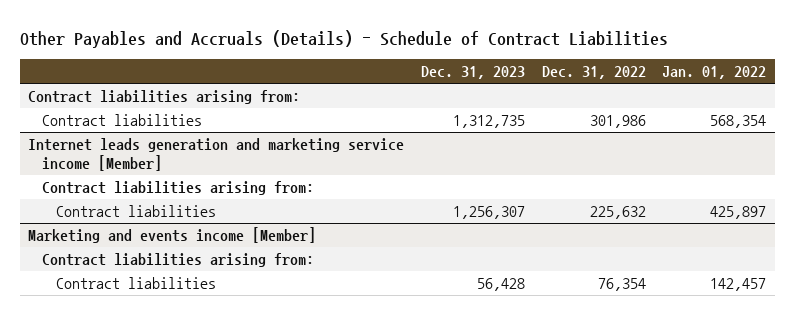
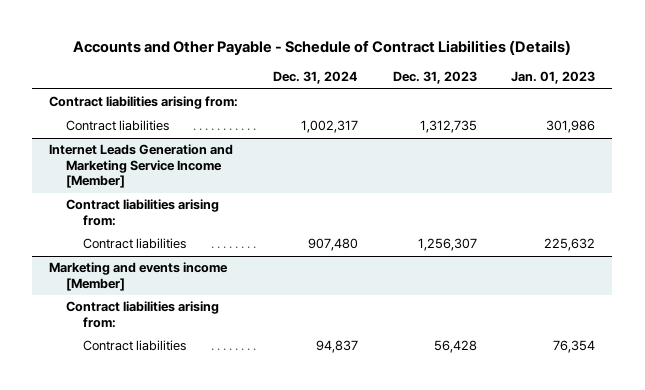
[19,29,668,48] Other Payables and Accruals (Details) - Schedule of Contract Liabilities -> [73,40,572,56] Accounts and Other Payable - Schedule of Contract Liabilities (Details)
[541,66,646,80] Dec. 31, 2022 -> none
[662,66,767,80] Jan. 01, 2022 -> none
none -> [273,71,359,85] Dec. 31, 2024
none -> [511,71,596,85] Jan. 01, 2023
[28,138,405,171] Internet leads generation and marketing service income [Member] -> [49,144,234,189] Internet Leads Generation and Marketing Service Income [Member]

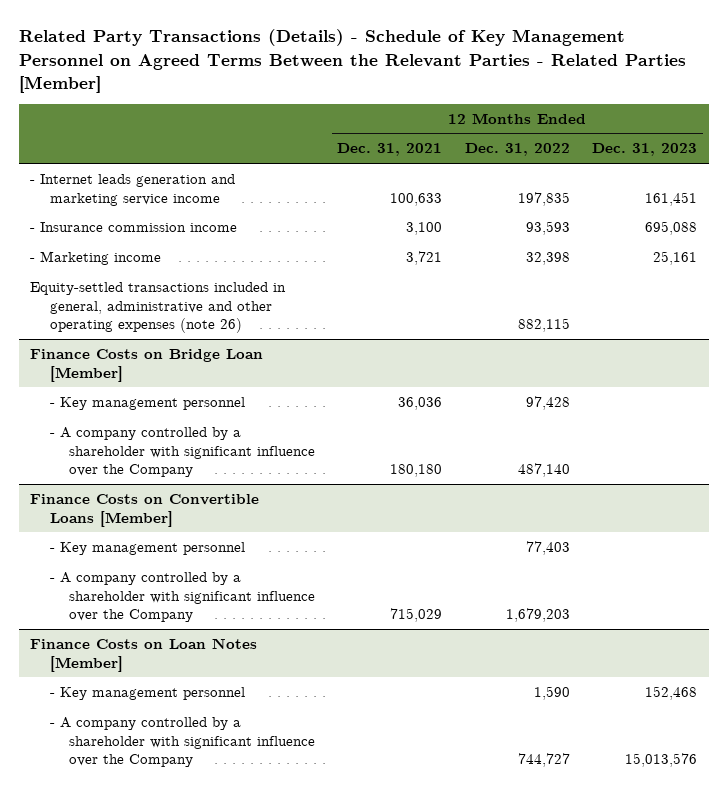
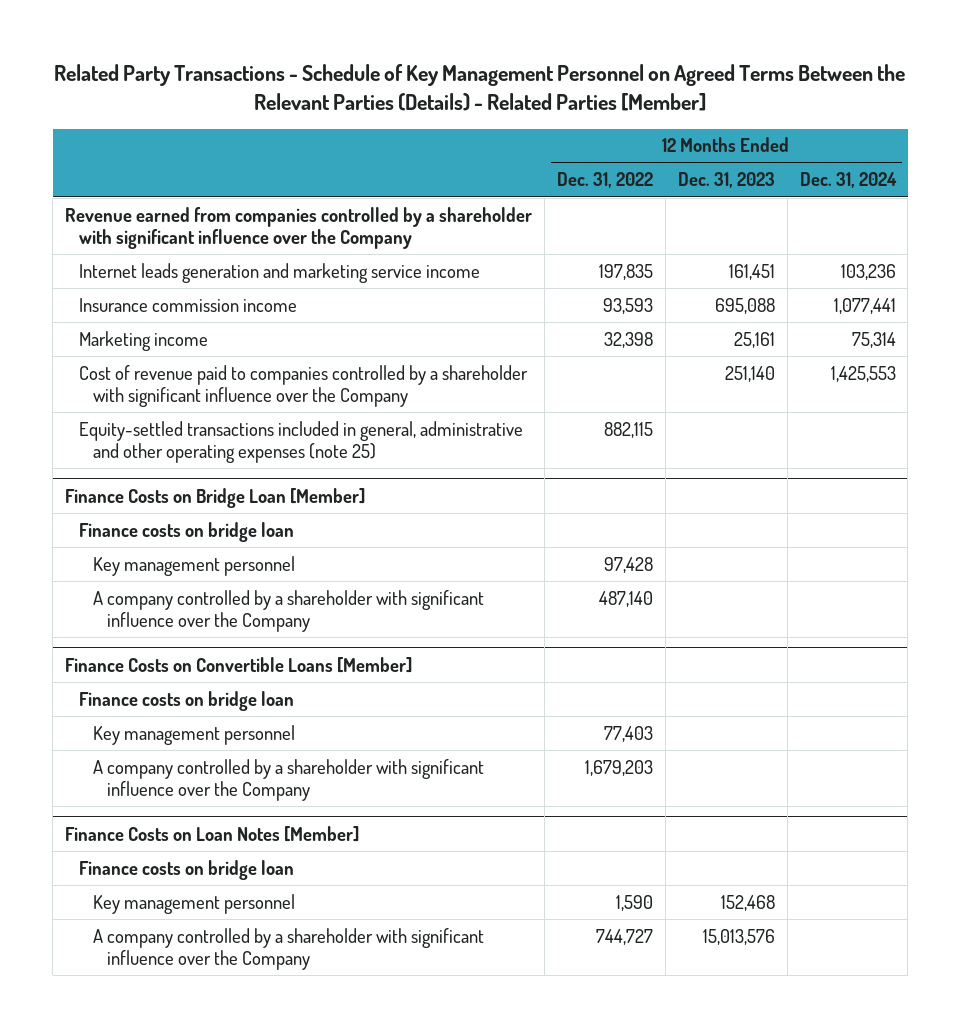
[19,29,687,93] Related Party Transactions (Details) - Schedule of Key Management Personnel on Agreed Terms Between the Relevant Parties - Related Parties [Member] -> [54,64,906,112] Related Party Transactions - Schedule of Key Management Personnel on Agreed Terms Between the Relevant Parties (Details) - Related Parties [Member]
[337,143,443,157] Dec. 31, 2021 -> none
none -> [799,172,897,189] Dec. 31, 2024
none -> [65,206,533,249] Revenue earned from companies controlled by a shareholder with significant influence over the Company
[30,174,236,206] - Internet leads generation and marketing service income -> [79,262,481,283] Internet leads generation and marketing service income
[30,222,238,233] - Insurance commission income -> [79,297,298,312] Insurance commission income
[30,251,162,266] - Marketing income -> [79,330,209,351] Marketing income
none -> [79,364,529,407] Cost of revenue paid to companies controlled by a shareholder with significant influence over the Company
[30,282,287,334] Equity-settled transactions included in general, administrative and other operating expenses (note 26) -> [79,420,524,463] Equity-settled transactions included in general, administrative and other operating expenses (note 25)
none -> [79,521,295,542] Finance costs on bridge loan
[49,397,245,411] - Key management personnel -> [93,555,296,576] Key management personnel
[49,427,315,478] - A company controlled by a shareholder with significant influence over the Company -> [93,589,485,632] A company controlled by a shareholder with significant influence over the Company
none -> [79,690,295,711] Finance costs on bridge loan
[49,542,245,556] - Key management personnel -> [93,724,296,745] Key management personnel
[49,572,315,623] - A company controlled by a shareholder with significant influence over the Company -> [93,758,485,801] A company controlled by a shareholder with significant influence over the Company
none -> [79,859,295,880] Finance costs on bridge loan
[49,687,245,701] - Key management personnel -> [93,893,296,914] Key management personnel
[49,717,315,768] - A company controlled by a shareholder with significant influence over the Company -> [93,927,485,970] A company controlled by a shareholder with significant influence over the Company

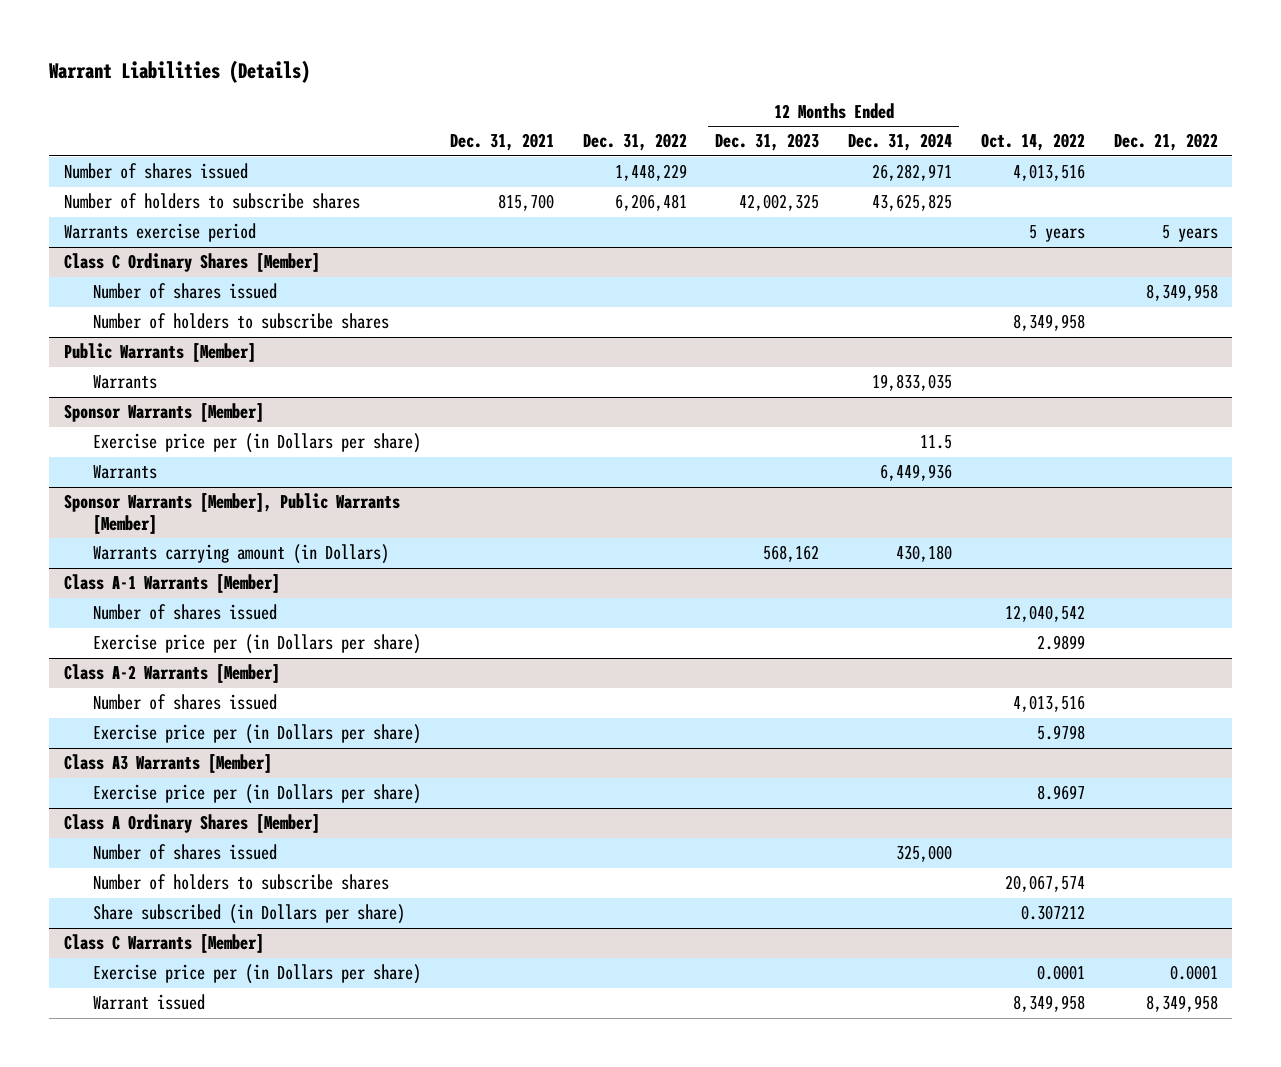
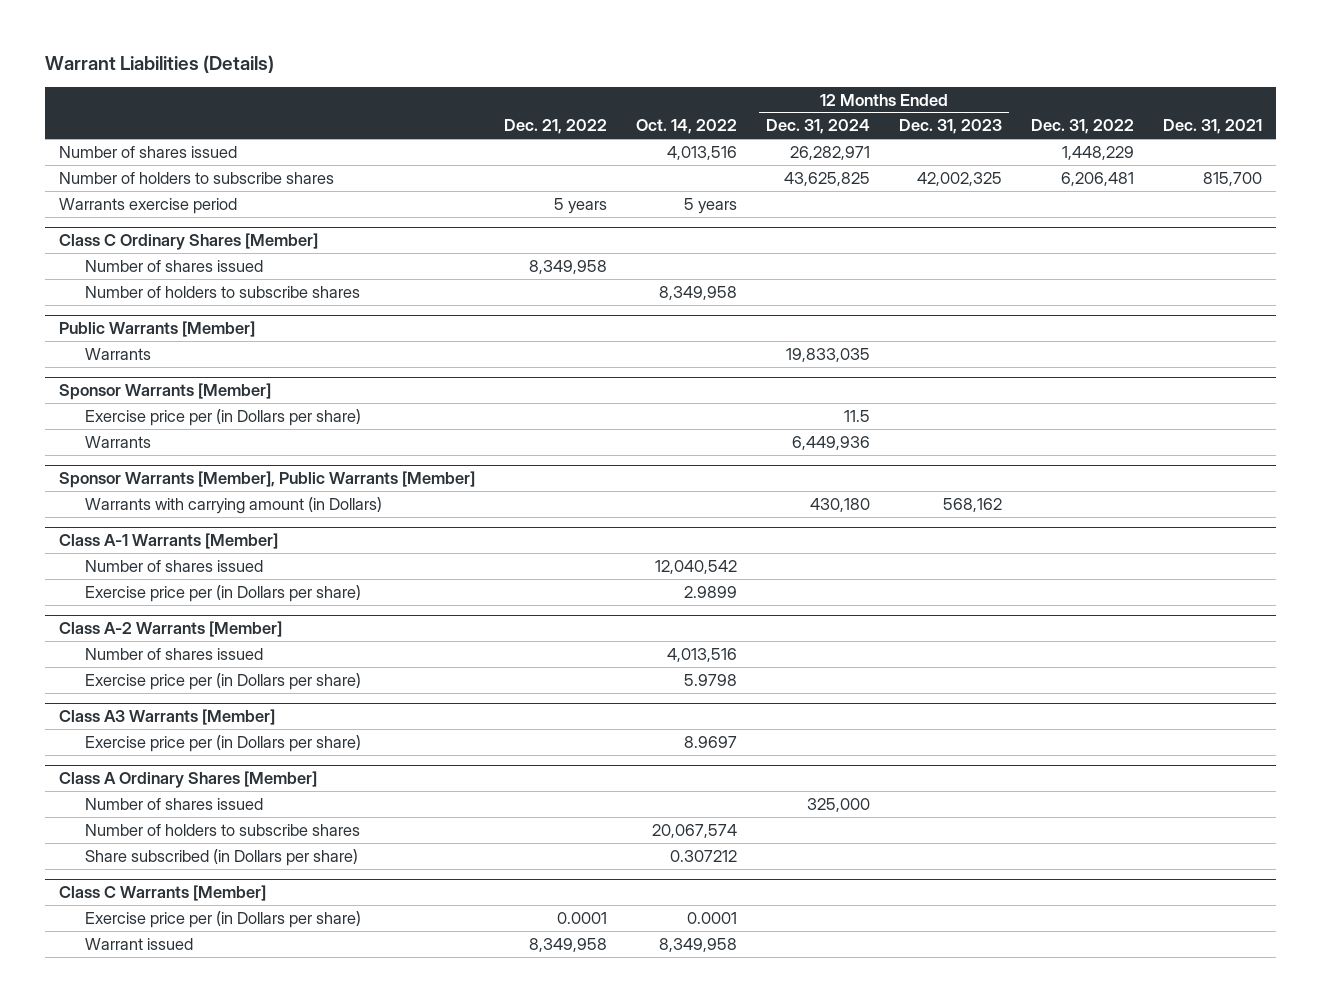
[93,544,390,565] Warrants carrying amount (in Dollars) -> [84,496,382,514] Warrants with carrying amount (in Dollars)

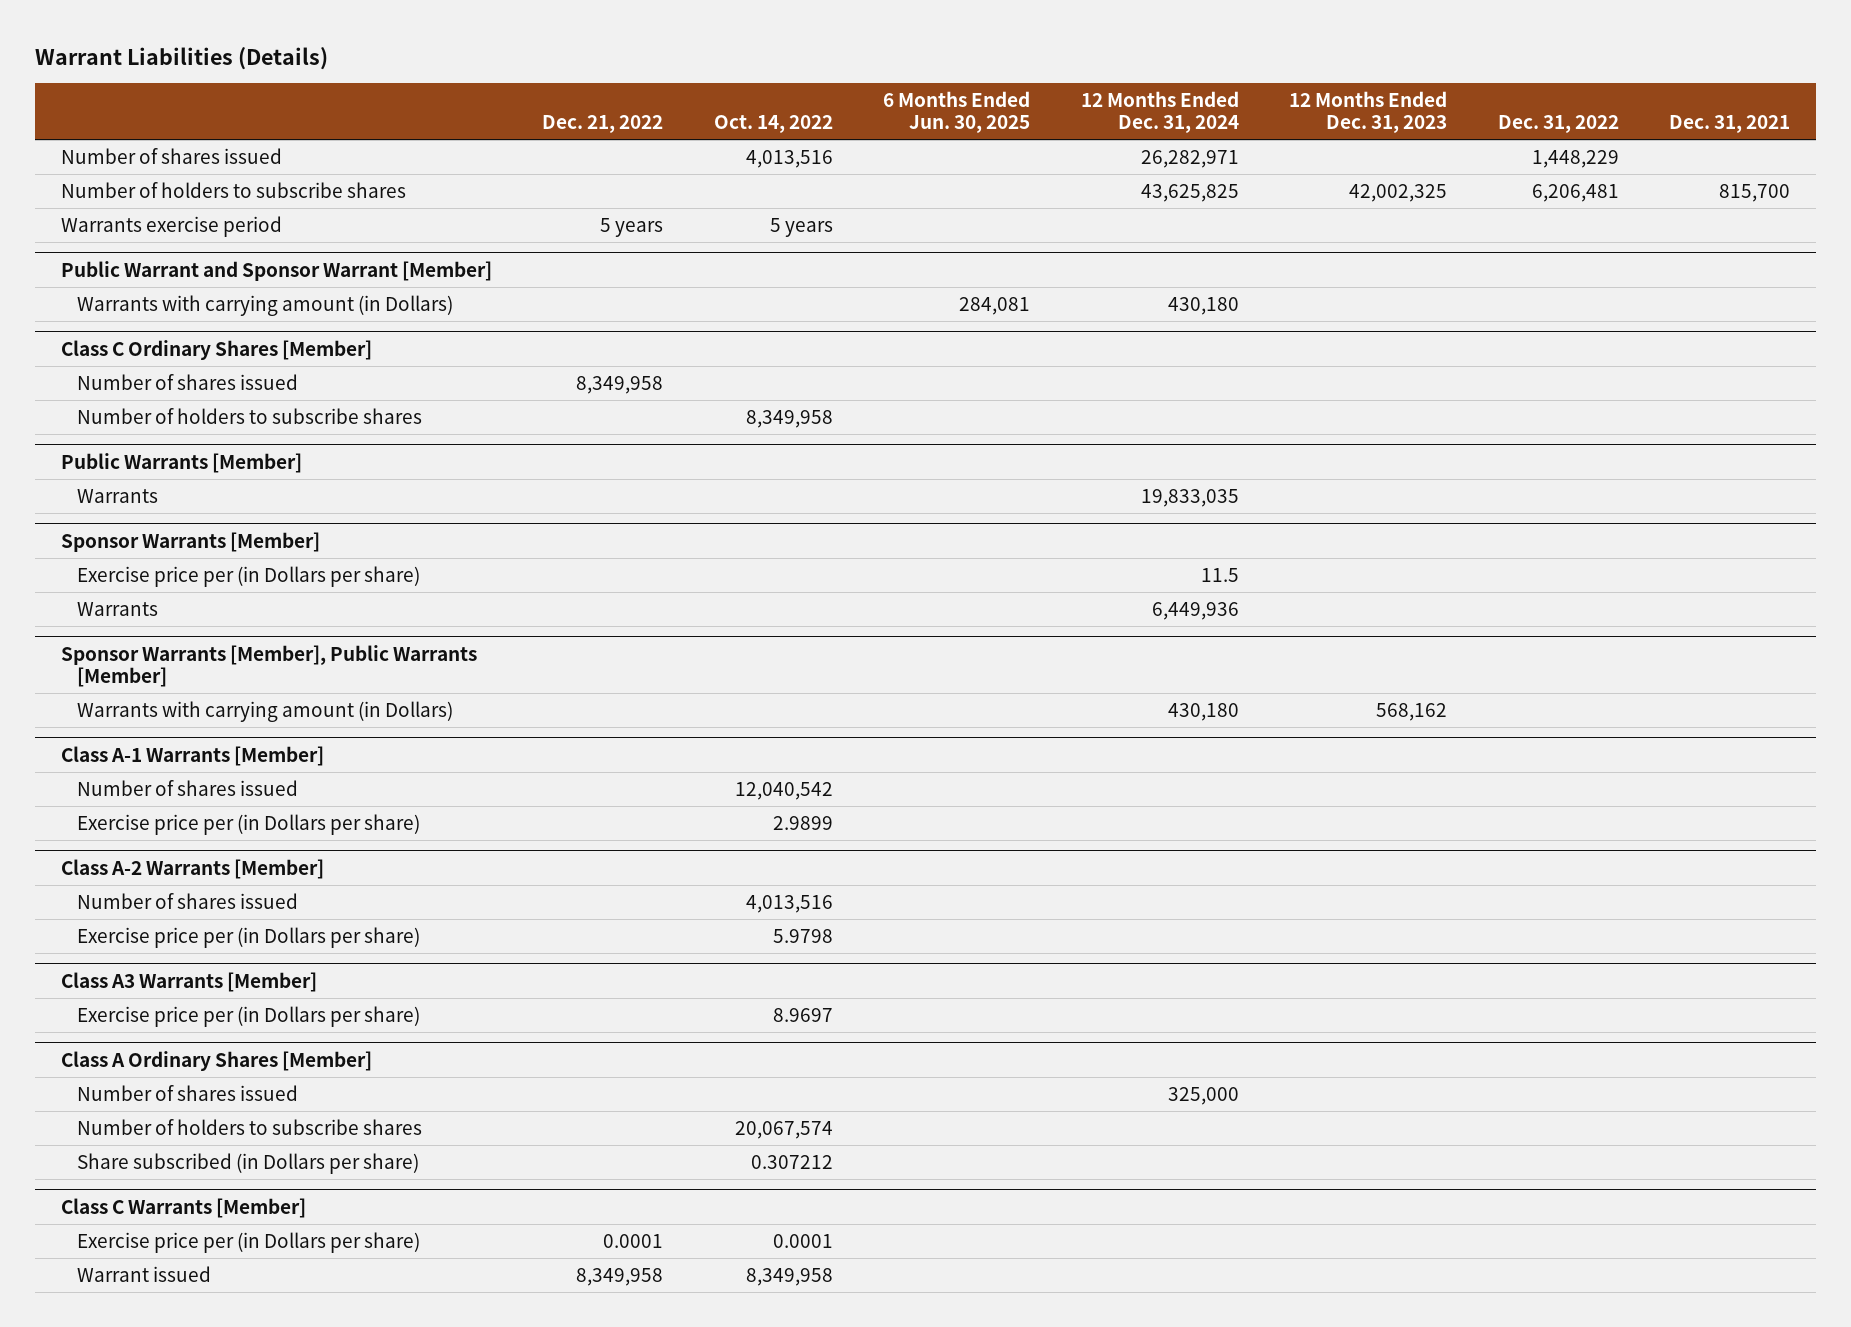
none -> [883,91,1031,134] 6 Months Ended Jun. 30, 2025
none -> [60,260,492,281] Public Warrant and Sponsor Warrant [Member]
none -> [77,295,454,317] Warrants with carrying amount (in Dollars)

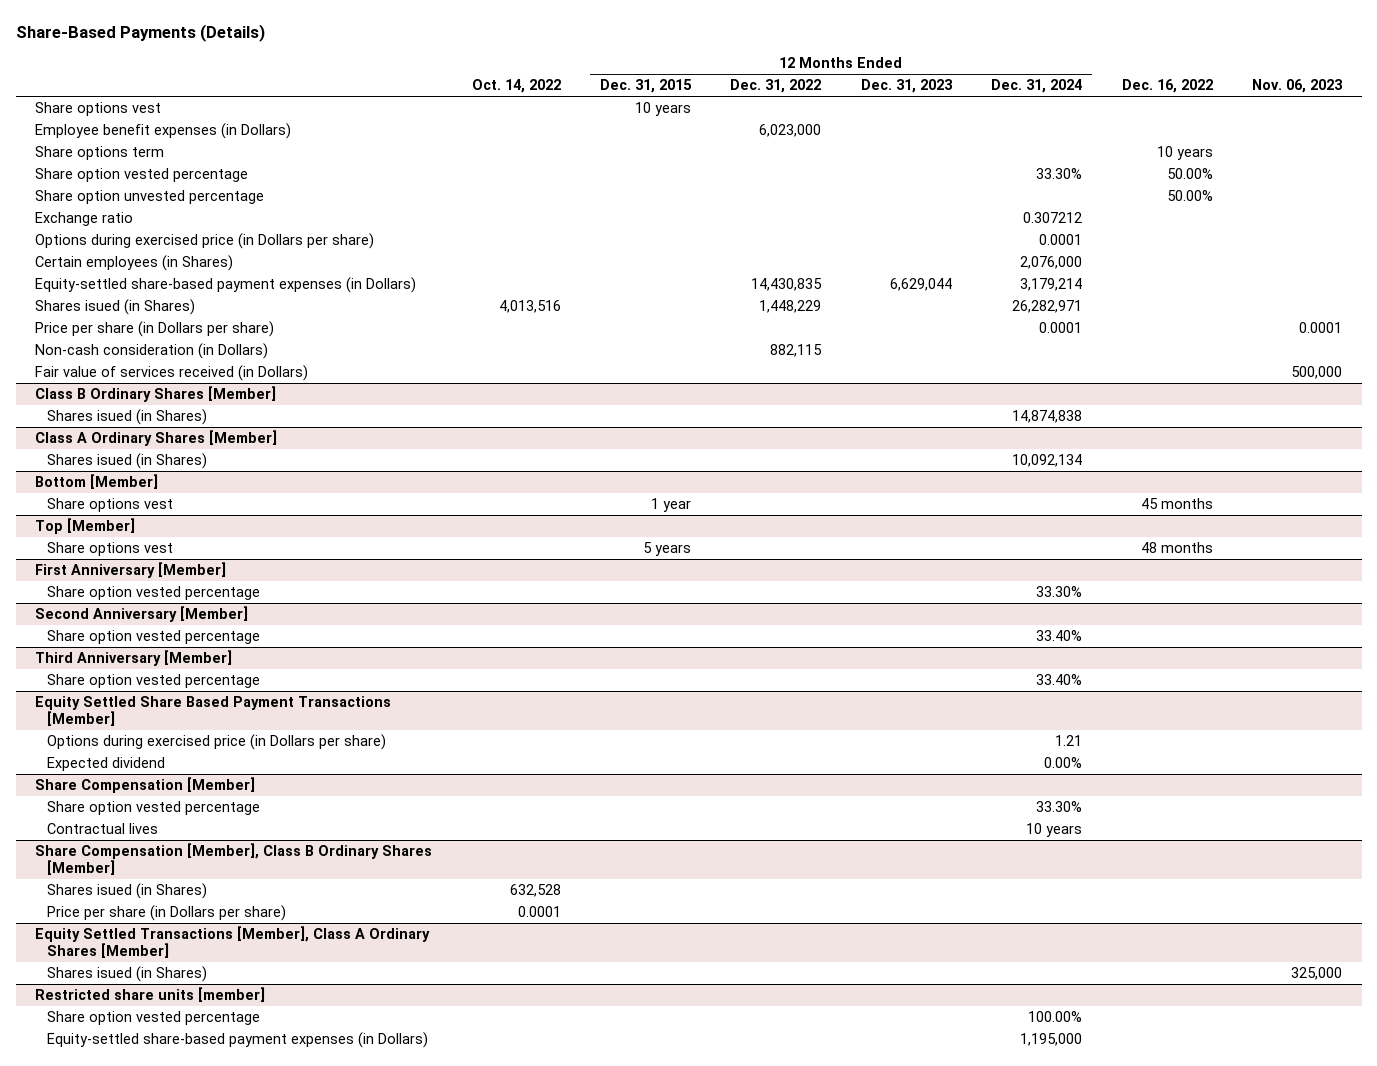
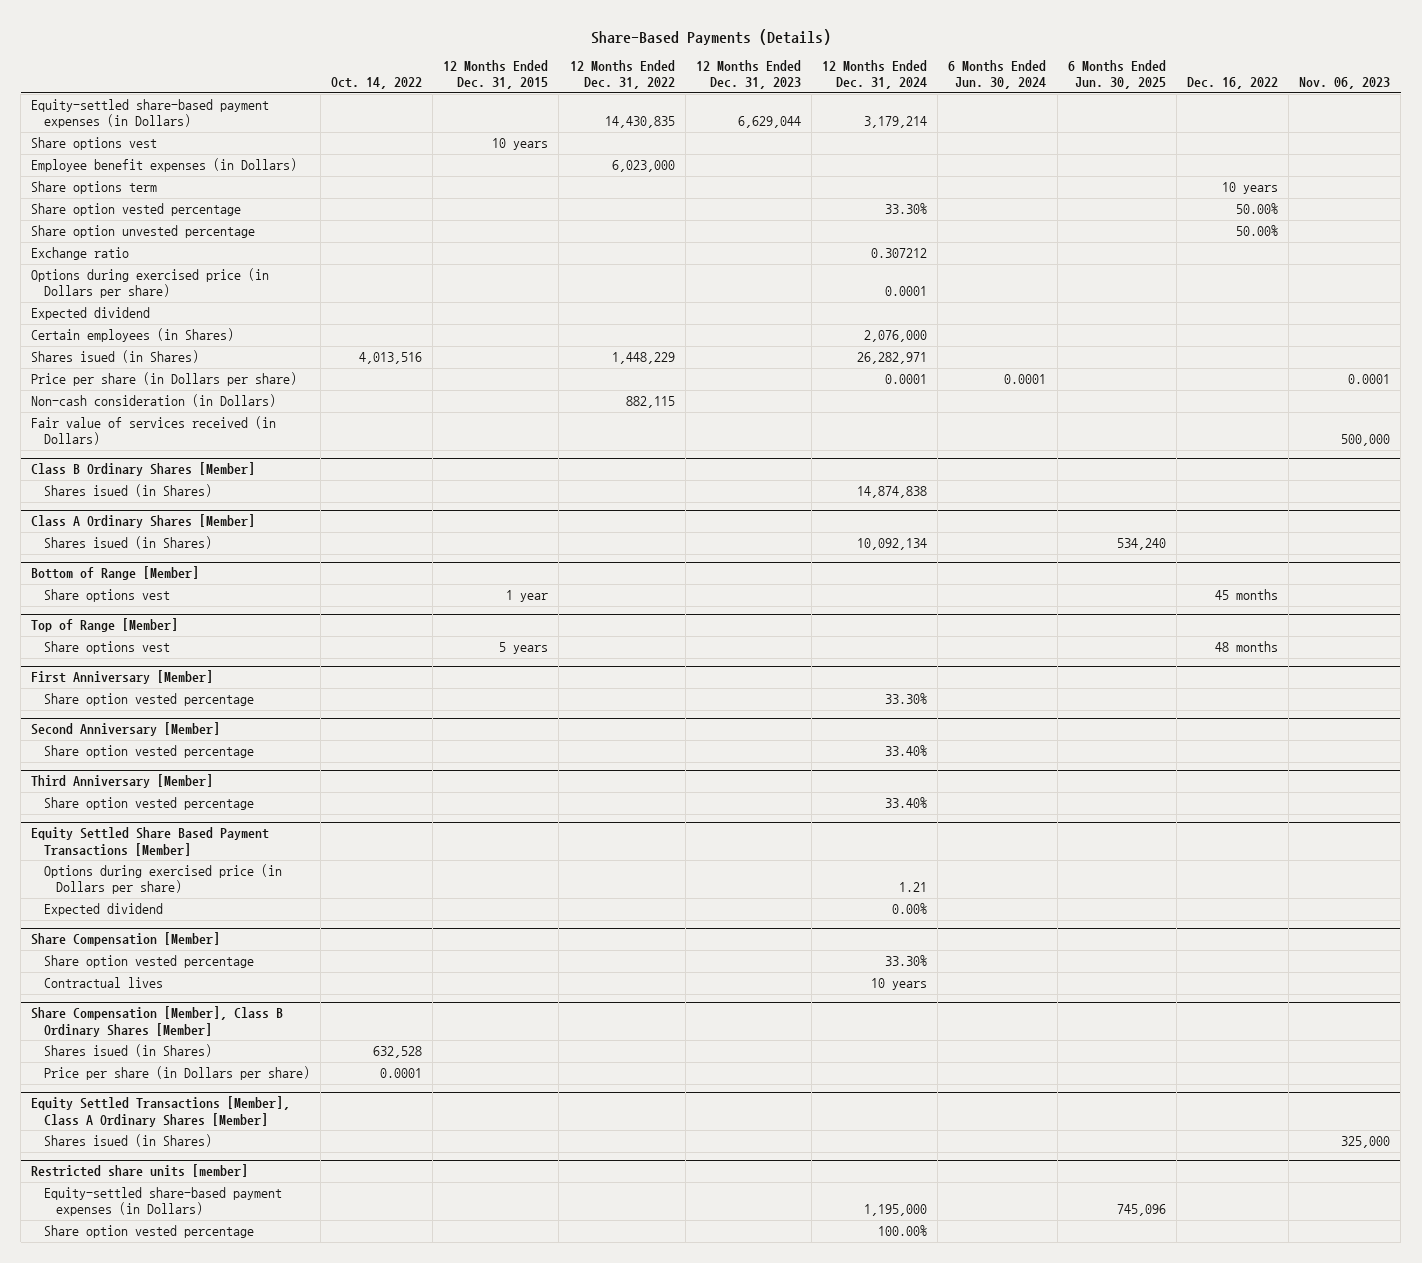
none -> [948,59,1047,90] 6 Months Ended Jun. 30, 2024
none -> [1067,59,1166,90] 6 Months Ended Jun. 30, 2025
[35,277,417,294] Equity-settled share-based payment expenses (in Dollars) -> [31,99,270,129] Equity-settled share-based payment expenses (in Dollars)
none -> [31,307,151,321] Expected dividend
[35,474,159,490] Bottom [Member] -> [31,566,200,581] Bottom of Range [Member]
[35,518,136,535] Top [Member] -> [31,618,179,633] Top of Range [Member]
[46,1011,260,1026] Share option vested percentage -> [43,1225,254,1239] Share option vested percentage

